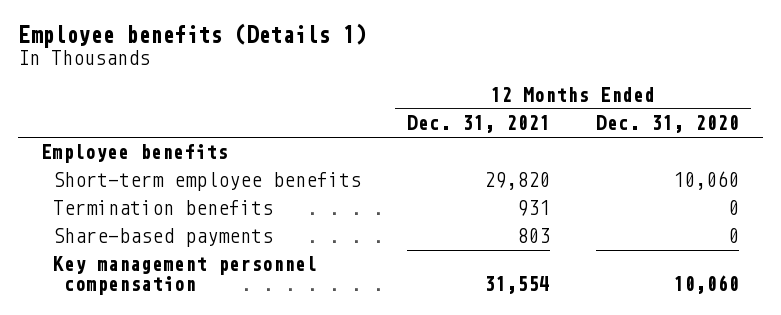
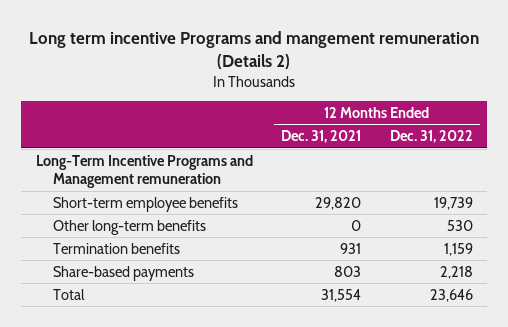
[18,22,367,48] Employee benefits (Details 1) -> [29,31,480,69] Long term incentive Programs and mangement remuneration (Details 2)
[596,115,740,134] Dec. 31, 2020 -> none
none -> [389,130,473,144] Dec. 31, 2022
[41,144,229,164] Employee benefits -> none
none -> [35,154,253,189] Long-Term Incentive Programs and Management remuneration
none -> [53,219,207,235] Other long-term benefits
[52,256,317,295] Key management personnel compensation -> [53,288,86,300] Total

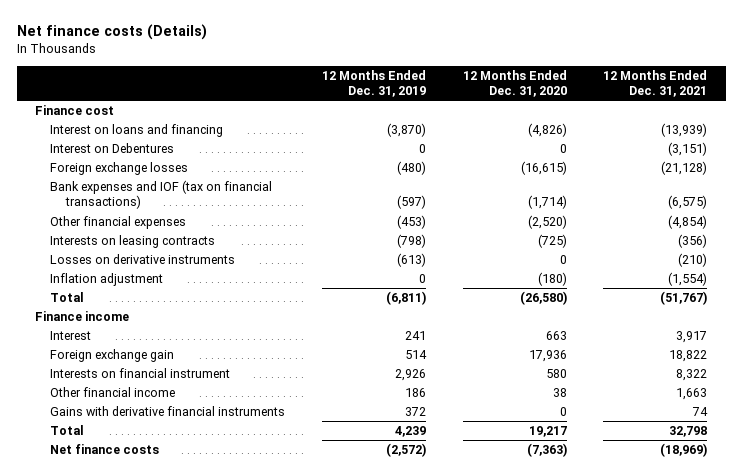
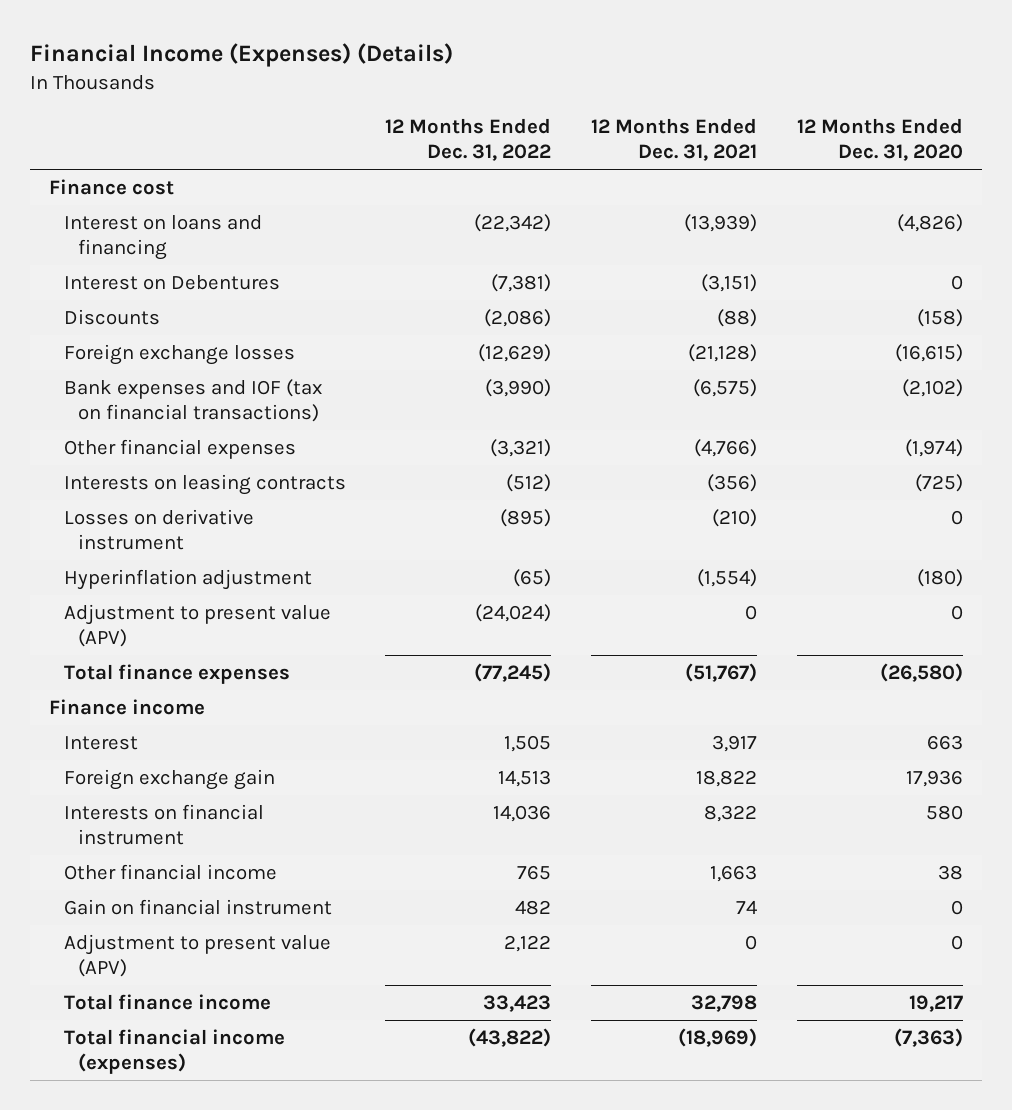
[16,24,207,41] Net finance costs (Details) -> [29,43,453,68] Financial Income (Expenses) (Details)
[321,69,426,98] 12 Months Ended Dec. 31, 2019 -> none
none -> [385,117,552,162] 12 Months Ended Dec. 31, 2022
none -> [63,308,160,325] Discounts
[527,195,567,210] (1,714) -> [901,378,963,397] (2,102)
[527,215,567,230] (2,520) -> [904,438,963,457] (1,974)
[668,215,708,230] (4,854) -> [694,438,758,457] (4,766)
[50,254,236,265] Losses on derivative instruments -> [63,508,254,551] Losses on derivative instrument
[50,273,164,287] Inflation adjustment -> [63,568,312,590] Hyperinflation adjustment
none -> [63,603,331,648] Adjustment to present value (APV)
[50,292,85,303] Total -> [63,663,290,684] Total finance expenses
[50,406,286,417] Gains with derivative financial instruments -> [63,898,332,915] Gain on financial instrument
none -> [63,933,331,978] Adjustment to present value (APV)
[50,425,85,436] Total -> [63,993,271,1010] Total finance income
[50,444,160,455] Net finance costs -> [63,1028,285,1075] Total financial income (expenses)

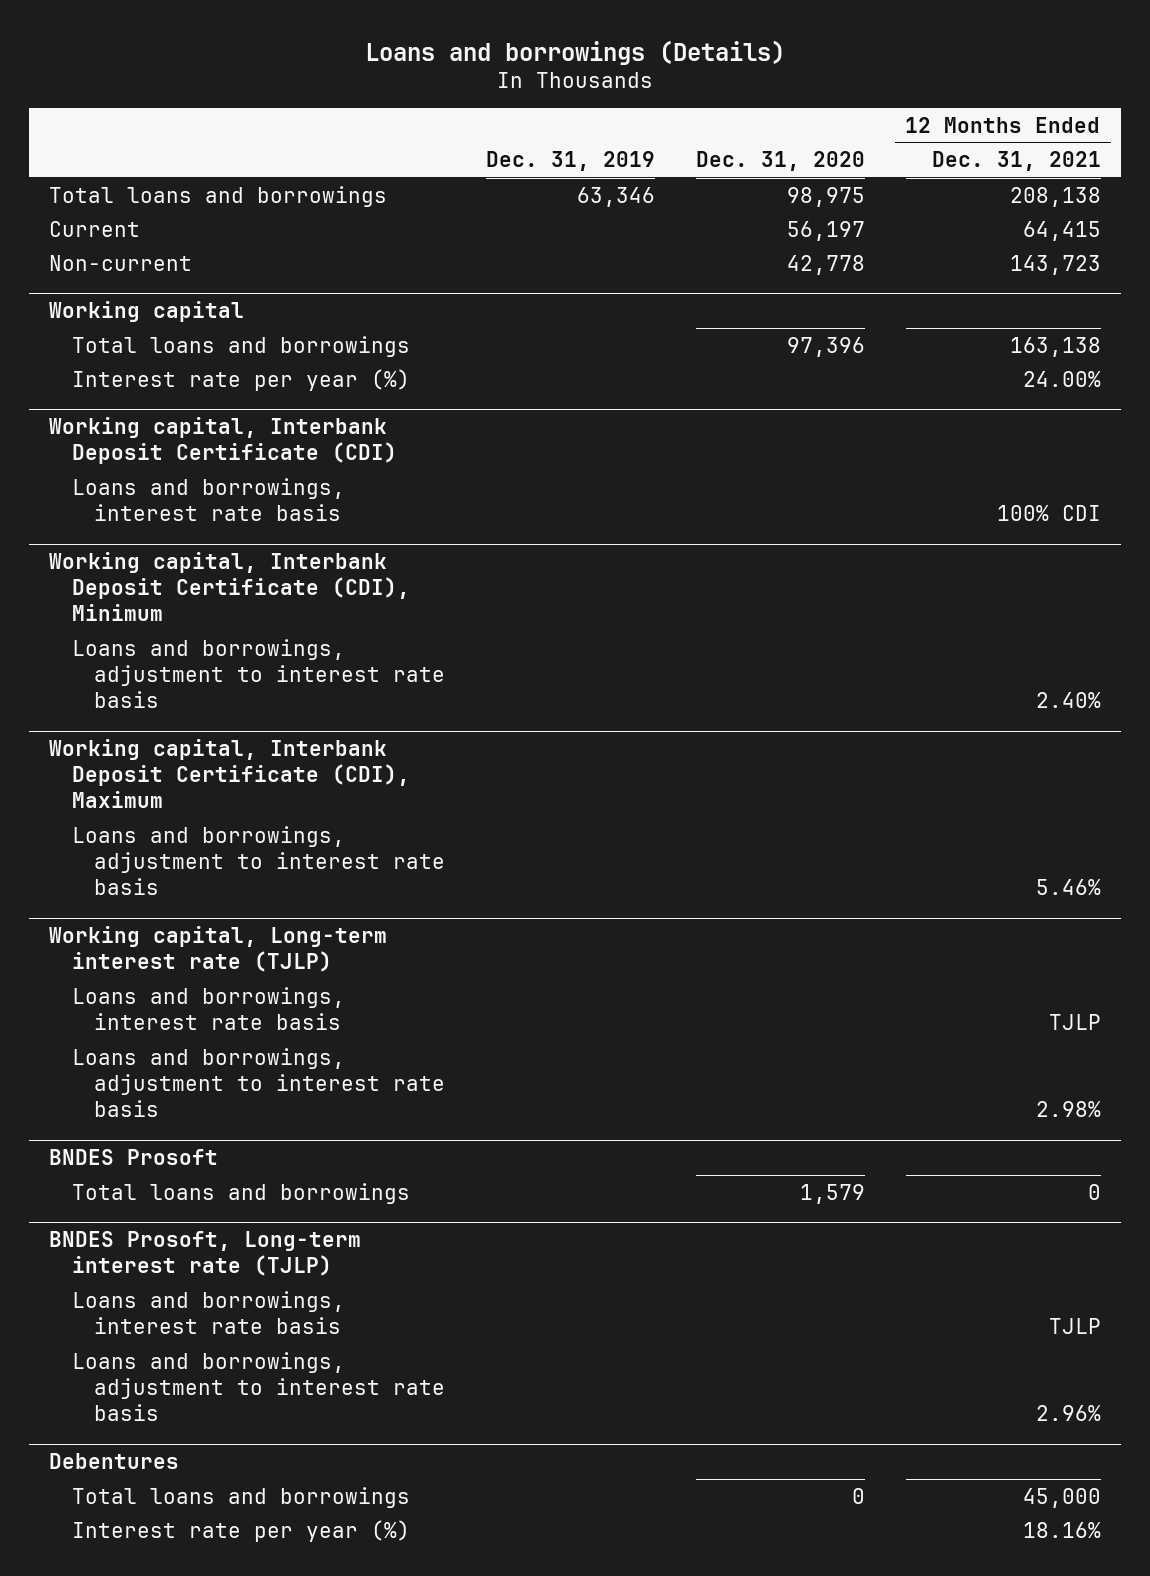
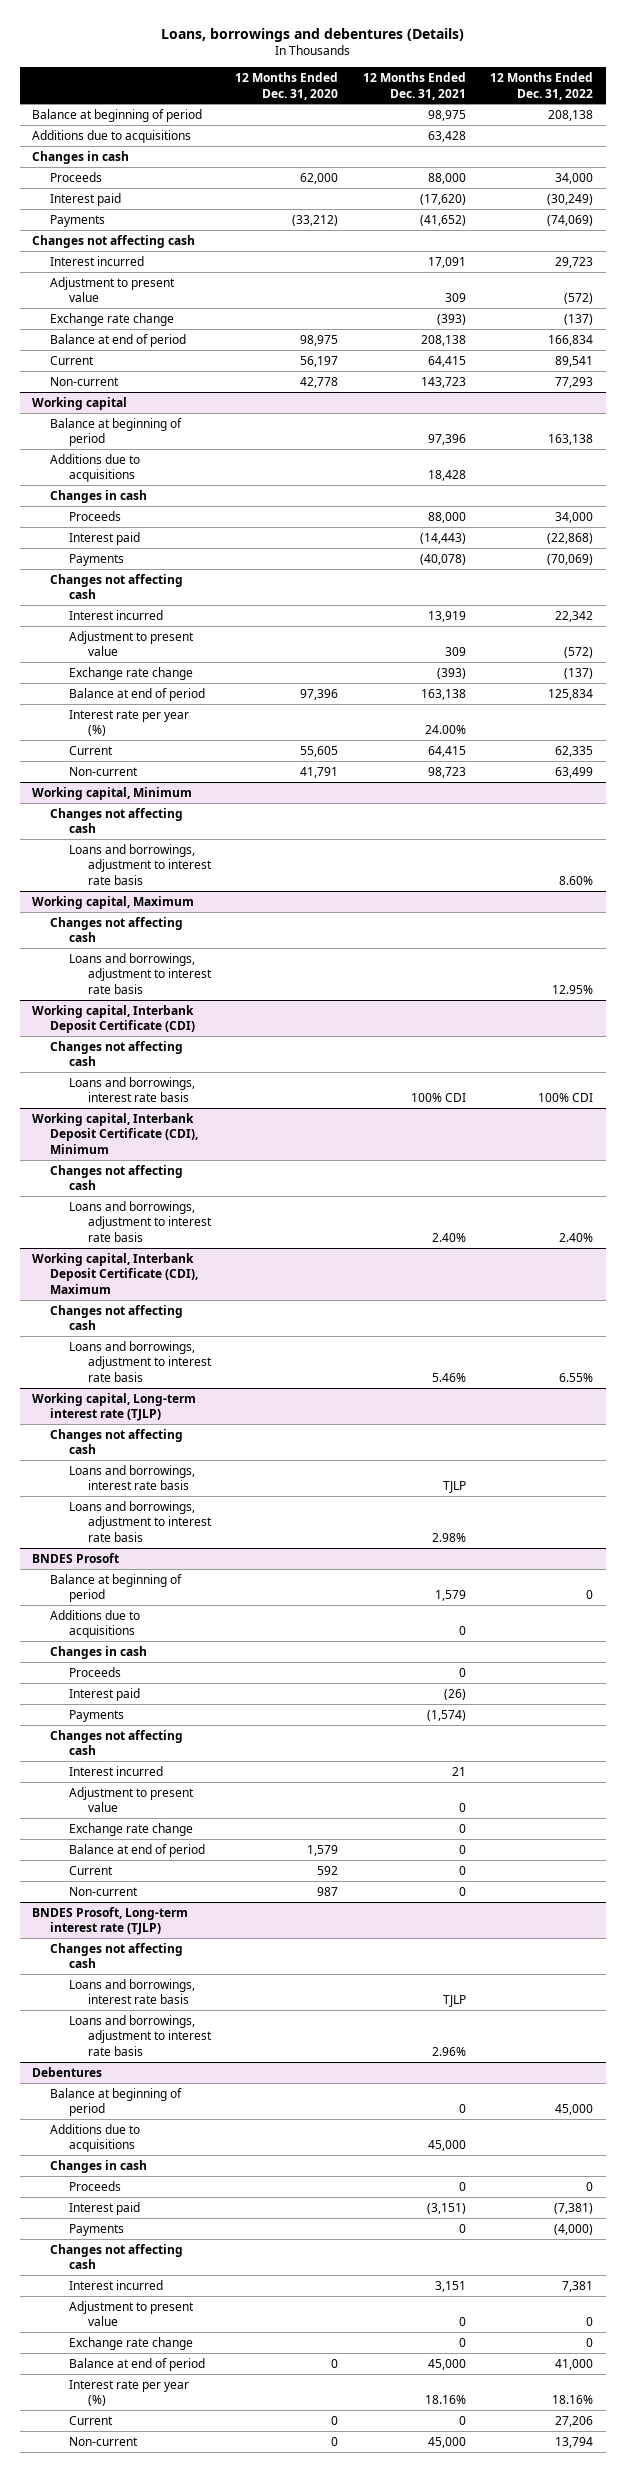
[365,39,786,65] Loans and borrowings (Details) -> [160,27,464,42] Loans, borrowings and debentures (Details)
[485,151,655,172] Dec. 31, 2019 -> none
[695,151,865,172] Dec. 31, 2020 -> none
none -> [235,71,339,100] 12 Months Ended Dec. 31, 2020
none -> [490,71,594,100] 12 Months Ended Dec. 31, 2022
none -> [31,108,202,122] Balance at beginning of period
none -> [31,129,191,143] Additions due to acquisitions
none -> [31,150,129,164] Changes in cash
none -> [50,171,103,182] Proceeds
none -> [50,192,122,206] Interest paid
none -> [50,214,106,227] Payments
none -> [31,234,195,248] Changes not affecting cash
none -> [50,255,145,266] Interest incurred
none -> [50,276,176,303] Adjustment to present value
none -> [50,312,175,326] Exchange rate change
[49,185,388,207] Total loans and borrowings -> [50,333,187,347] Balance at end of period
none -> [50,417,183,447] Balance at beginning of period
none -> [50,453,141,483] Additions due to acquisitions
none -> [50,489,148,503] Changes in cash
none -> [69,510,122,521] Proceeds
none -> [69,531,141,545] Interest paid
none -> [69,553,125,566] Payments
none -> [50,573,184,600] Changes not affecting cash
none -> [69,609,164,620] Interest incurred
none -> [69,630,195,657] Adjustment to present value
none -> [69,666,194,680] Exchange rate change
[71,335,410,357] Total loans and borrowings -> [69,687,206,701] Balance at end of period
none -> [69,745,114,755] Current
none -> [69,766,139,776] Non-current
none -> [31,786,192,800] Working capital, Minimum
none -> [50,807,184,834] Changes not affecting cash
none -> [69,843,212,886] Loans and borrowings, adjustment to interest rate basis
none -> [31,895,194,909] Working capital, Maximum
none -> [50,916,184,943] Changes not affecting cash
none -> [69,952,212,995] Loans and borrowings, adjustment to interest rate basis
none -> [50,1040,184,1067] Changes not affecting cash
none -> [50,1164,184,1191] Changes not affecting cash
none -> [50,1304,184,1331] Changes not affecting cash
none -> [50,1428,184,1455] Changes not affecting cash
[71,1182,410,1204] Total loans and borrowings -> none
none -> [50,1573,183,1603] Balance at beginning of period
none -> [50,1609,141,1639] Additions due to acquisitions
none -> [50,1645,148,1659] Changes in cash
none -> [69,1666,122,1677] Proceeds
none -> [69,1687,141,1701] Interest paid
none -> [69,1709,125,1722] Payments
none -> [50,1729,184,1756] Changes not affecting cash
none -> [69,1765,164,1776] Interest incurred
none -> [69,1786,195,1813] Adjustment to present value
none -> [69,1822,194,1836] Exchange rate change
none -> [69,1843,206,1857] Balance at end of period
none -> [69,1865,114,1875] Current
none -> [69,1886,139,1896] Non-current
none -> [50,1942,184,1969] Changes not affecting cash
[71,1486,410,1508] Total loans and borrowings -> none
none -> [50,2087,183,2117] Balance at beginning of period
none -> [50,2123,141,2153] Additions due to acquisitions
none -> [50,2159,148,2173] Changes in cash
none -> [69,2180,122,2191] Proceeds
none -> [69,2201,141,2215] Interest paid
none -> [69,2223,125,2236] Payments
none -> [50,2243,184,2270] Changes not affecting cash
none -> [69,2279,164,2290] Interest incurred
none -> [69,2300,195,2327] Adjustment to present value
none -> [69,2336,194,2350] Exchange rate change
none -> [69,2357,206,2371] Balance at end of period
none -> [69,2415,114,2425] Current
none -> [69,2436,139,2446] Non-current

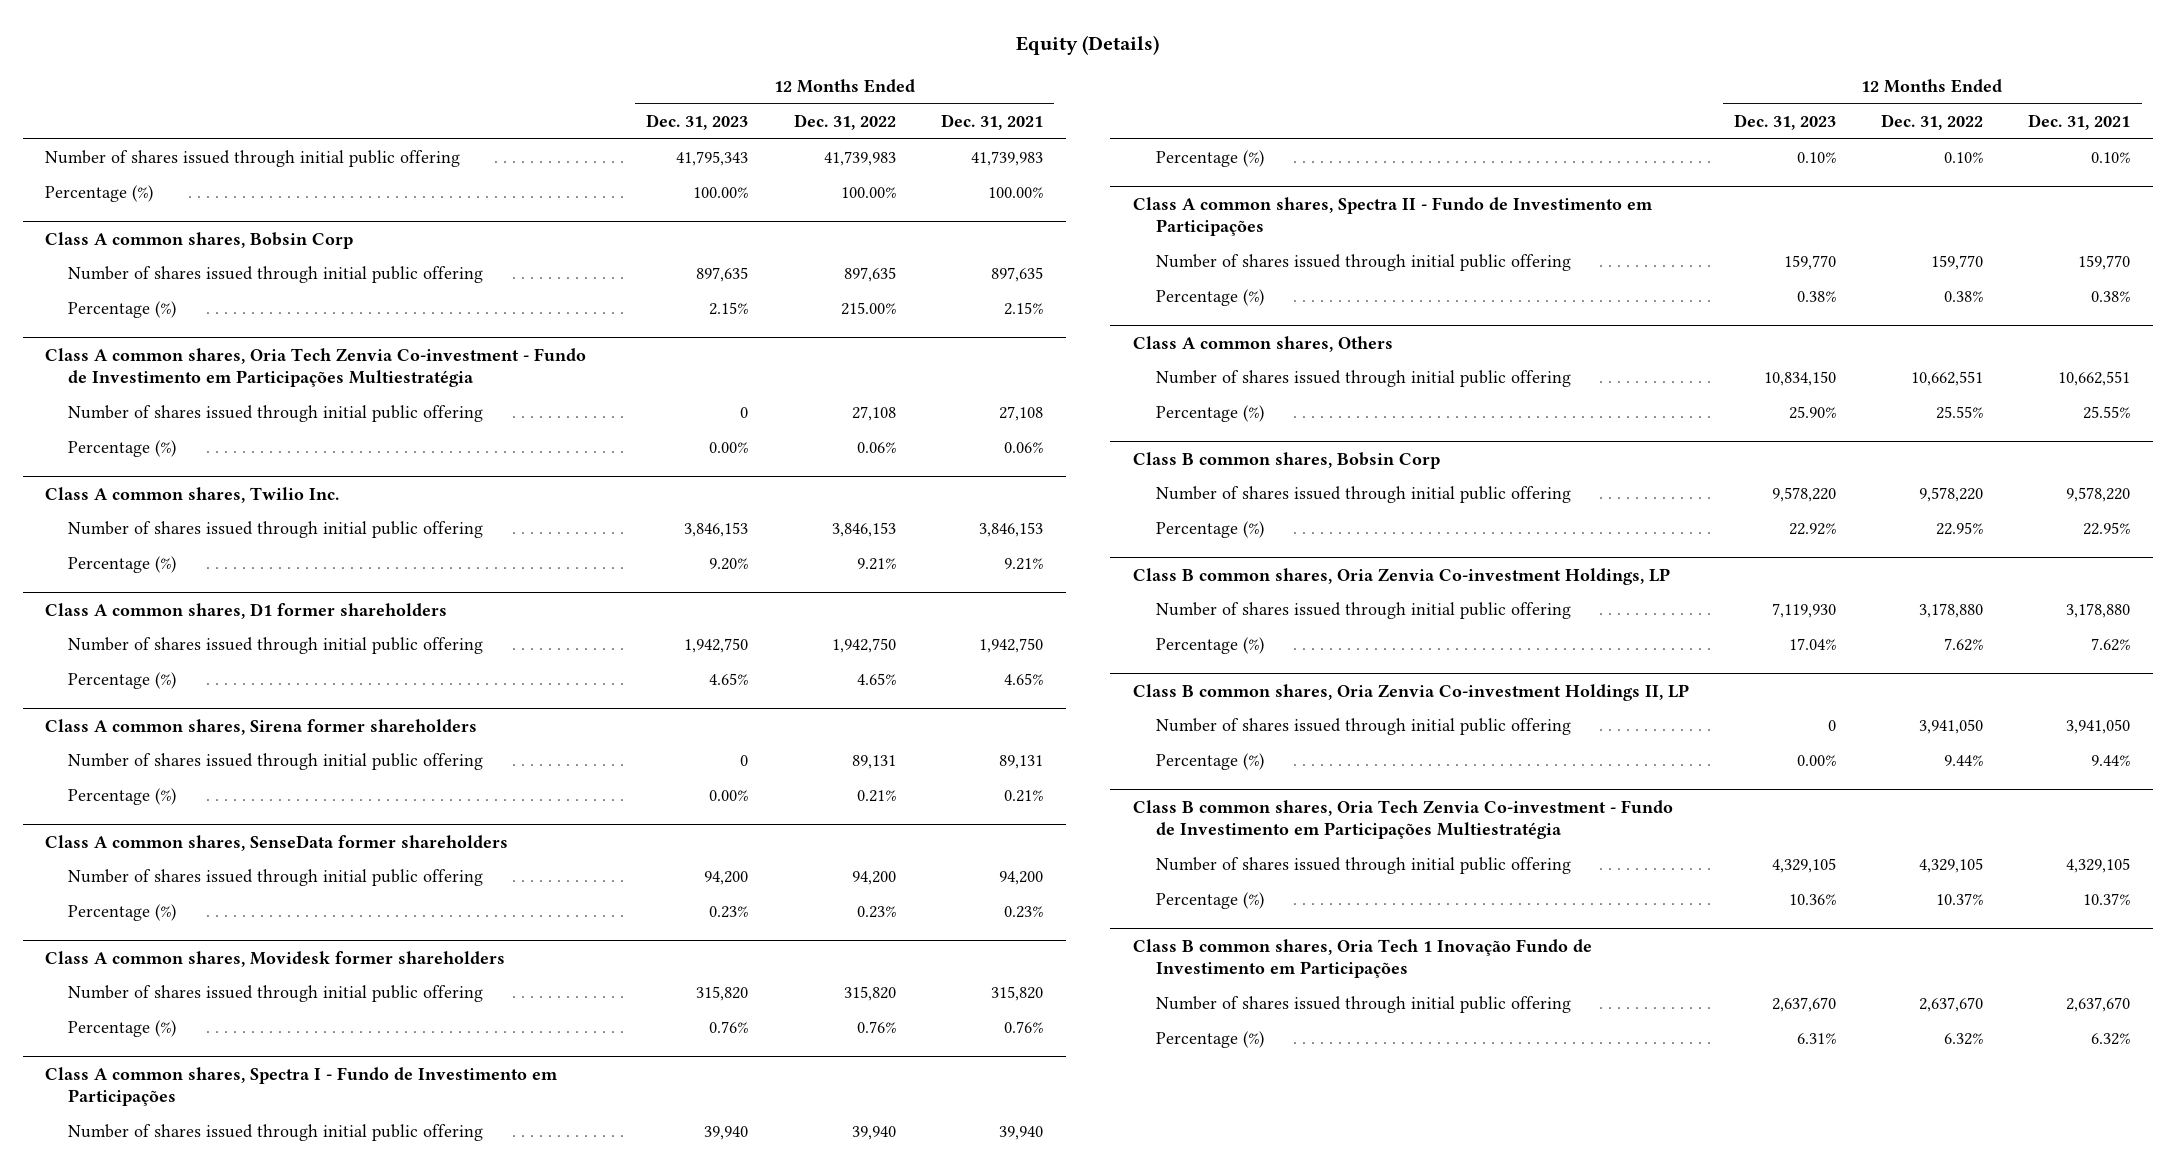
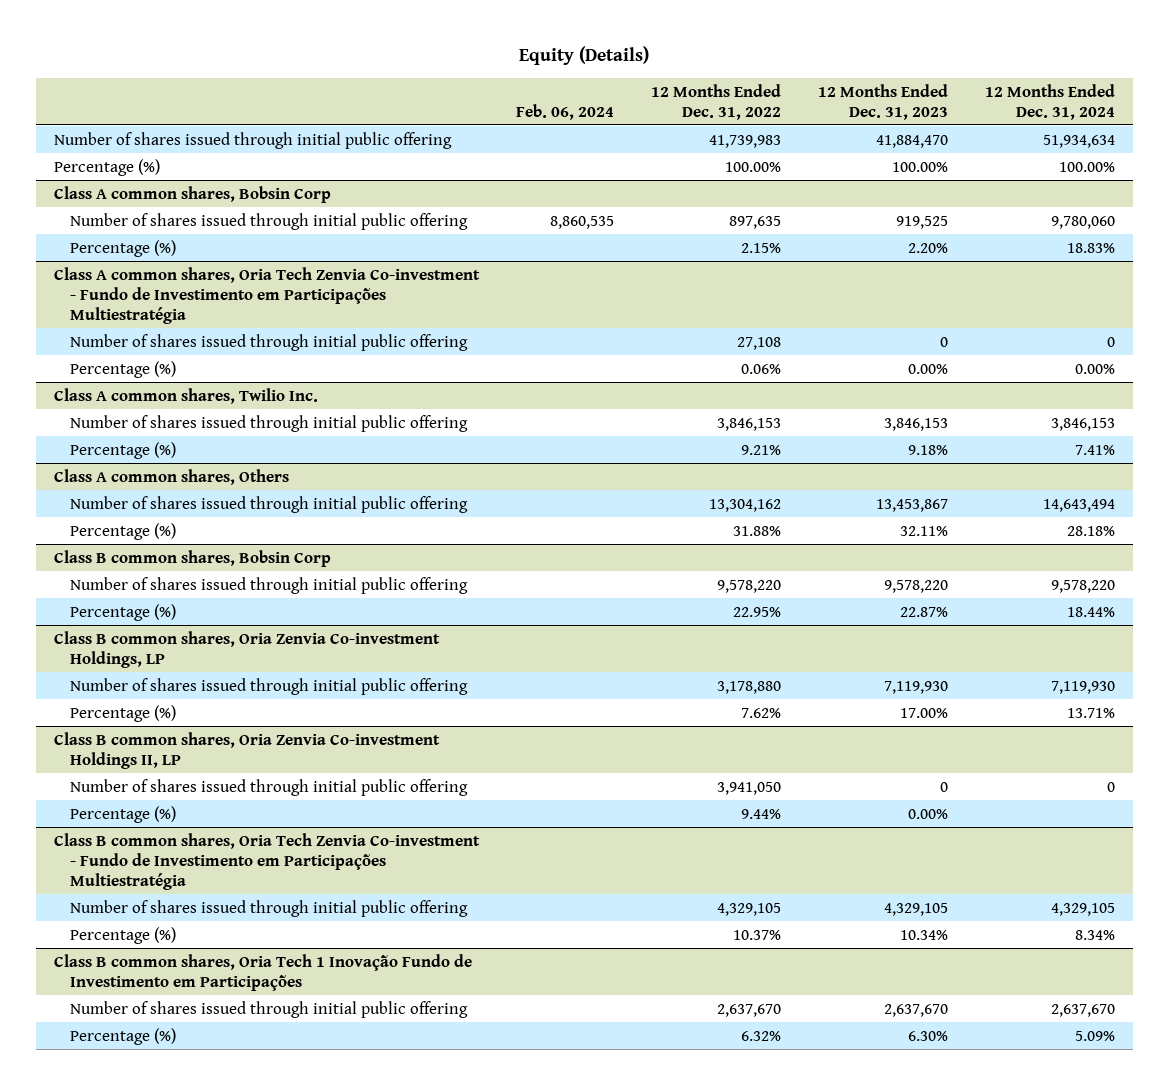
[940,113,1043,130] Dec. 31, 2021 -> none
none -> [515,103,614,120] Feb. 06, 2024
none -> [984,83,1115,120] 12 Months Ended Dec. 31, 2024
[676,151,749,167] 41,795,343 -> [875,134,948,148] 41,884,470
[696,267,749,283] 897,635 -> [895,215,948,229] 919,525
[709,302,749,316] 2.15% -> [907,242,948,253] 2.20%
[840,302,896,316] 215.00% -> [740,242,781,253] 2.15%
[45,602,448,619] Class A common shares, D1 former shareholders -> none
[68,637,484,655] Number of shares issued through initial public offering -> none
[68,672,177,690] Percentage (%) -> none
[45,718,478,735] Class A common shares, Sirena former shareholders -> none
[68,753,484,771] Number of shares issued through initial public offering -> none
[68,788,177,806] Percentage (%) -> none
[45,834,509,851] Class A common shares, SenseData former shareholders -> none
[68,869,484,887] Number of shares issued through initial public offering -> none
[68,904,177,922] Percentage (%) -> none
[45,950,506,967] Class A common shares, Movidesk former shareholders -> none
[68,985,484,1003] Number of shares issued through initial public offering -> none
[68,1020,177,1038] Percentage (%) -> none
[45,1066,559,1106] Class A common shares, Spectra I - Fundo de Investimento em Participações -> none
[68,1124,484,1142] Number of shares issued through initial public offering -> none
[1155,150,1264,168] Percentage (%) -> none
[1132,196,1653,236] Class A common shares, Spectra II - Fundo de Investimento em Participações -> none
[1155,254,1571,272] Number of shares issued through initial public offering -> none
[1155,289,1264,307] Percentage (%) -> none
[709,558,749,571] 9.20% -> [907,444,948,455] 9.18%
[1763,371,1836,387] 10,834,150 -> [875,498,948,512] 13,453,867
[1911,371,1984,387] 10,662,551 -> [708,498,781,512] 13,304,162
[1788,406,1836,420] 25.90% -> [899,525,948,536] 32.11%
[1936,406,1984,420] 25.55% -> [732,525,781,536] 31.88%
[1788,523,1836,536] 22.92% -> [899,606,948,617] 22.87%
[1788,638,1836,651] 17.04% -> [899,707,948,718] 17.00%
[1788,894,1836,906] 10.36% -> [899,929,948,940] 10.34%
[1796,1033,1836,1045] 6.31% -> [907,1030,948,1041] 6.30%

